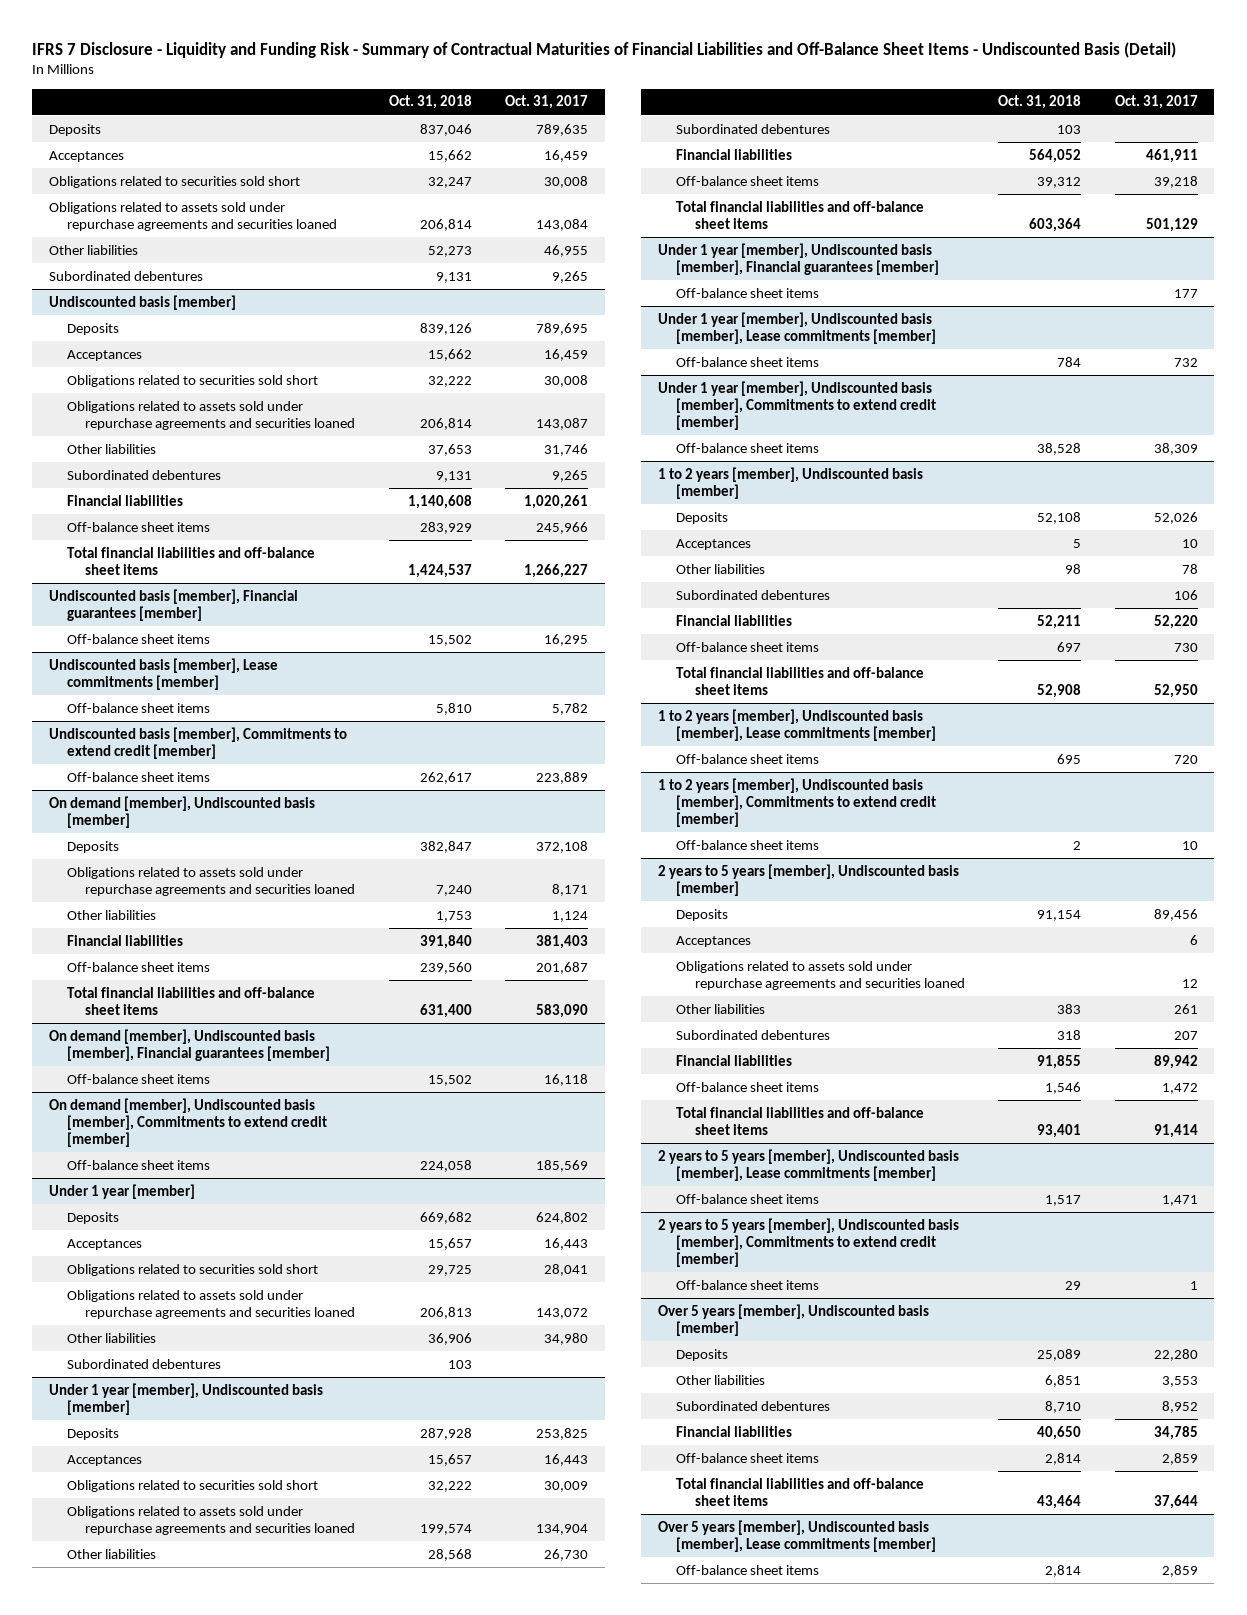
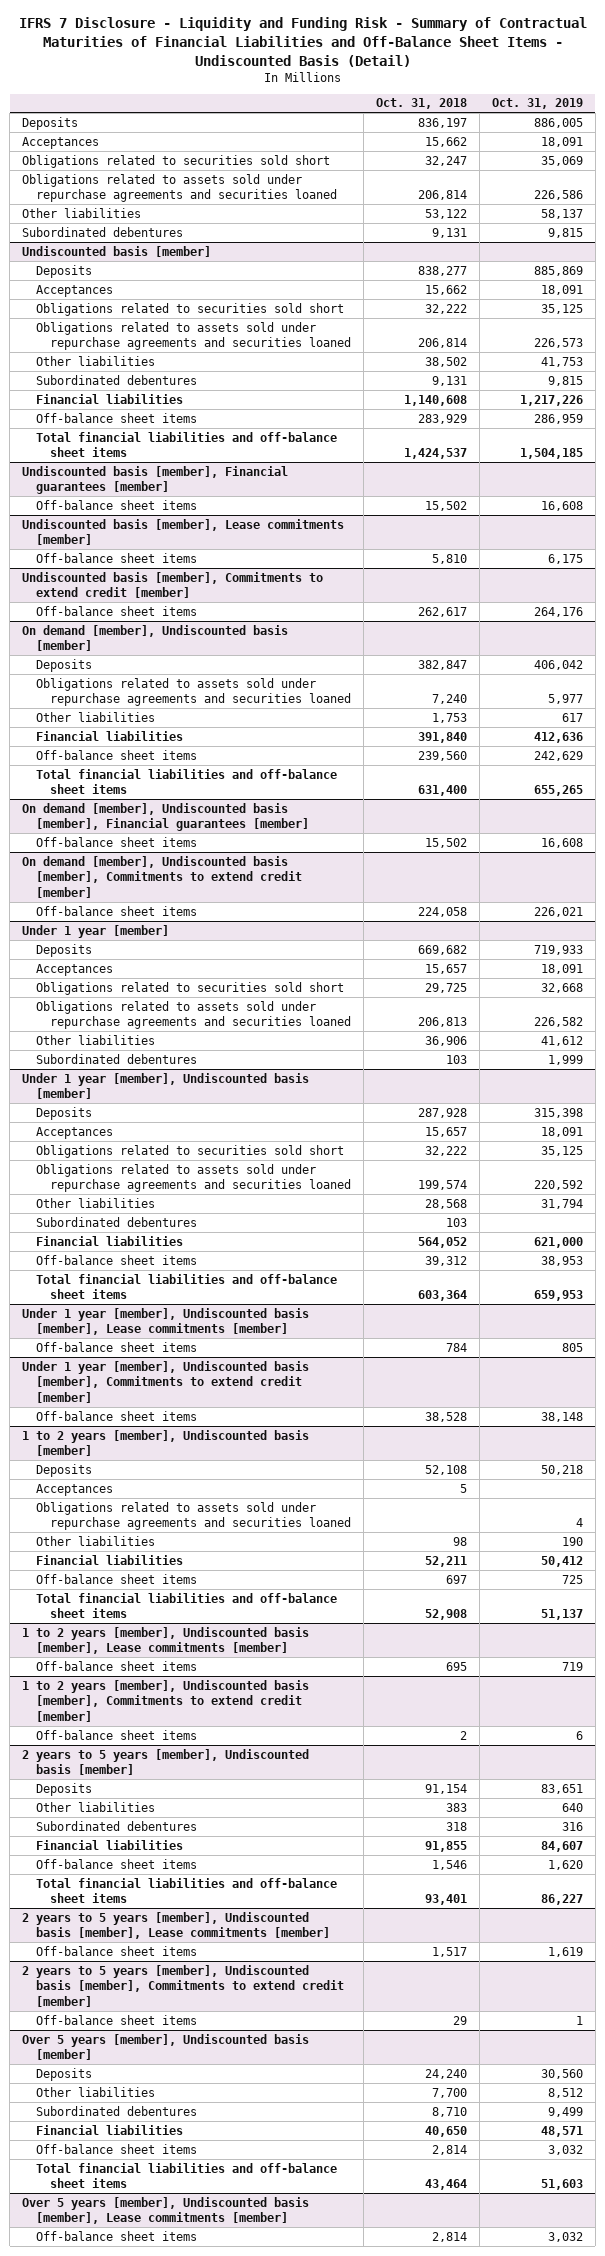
[505,95,589,110] Oct. 31, 2017 -> none
none -> [491,98,583,110] Oct. 31, 2019
[419,123,472,136] 837,046 -> [417,117,467,128] 836,197
[427,245,472,257] 52,273 -> [424,208,467,219] 53,122
[419,322,472,335] 839,126 -> [417,265,467,276] 838,277
[427,443,472,456] 37,653 -> [424,356,467,367] 38,502
[658,242,940,275] Under 1 year [member], Undiscounted basis [member], Financial guarantees [member] -> none
[676,287,820,298] Off-balance sheet items -> none
none -> [35,1501,351,1531] Obligations related to assets sold under repurchase agreements and securities loaned
[676,589,831,600] Subordinated debentures -> none
[676,935,752,947] Acceptances -> none
[676,960,965,990] Obligations related to assets sold under repurchase agreements and securities loaned -> none
[1037,1348,1082,1361] 25,089 -> [424,2068,467,2079] 24,240
[1045,1374,1082,1387] 6,851 -> [431,2087,467,2098] 7,700

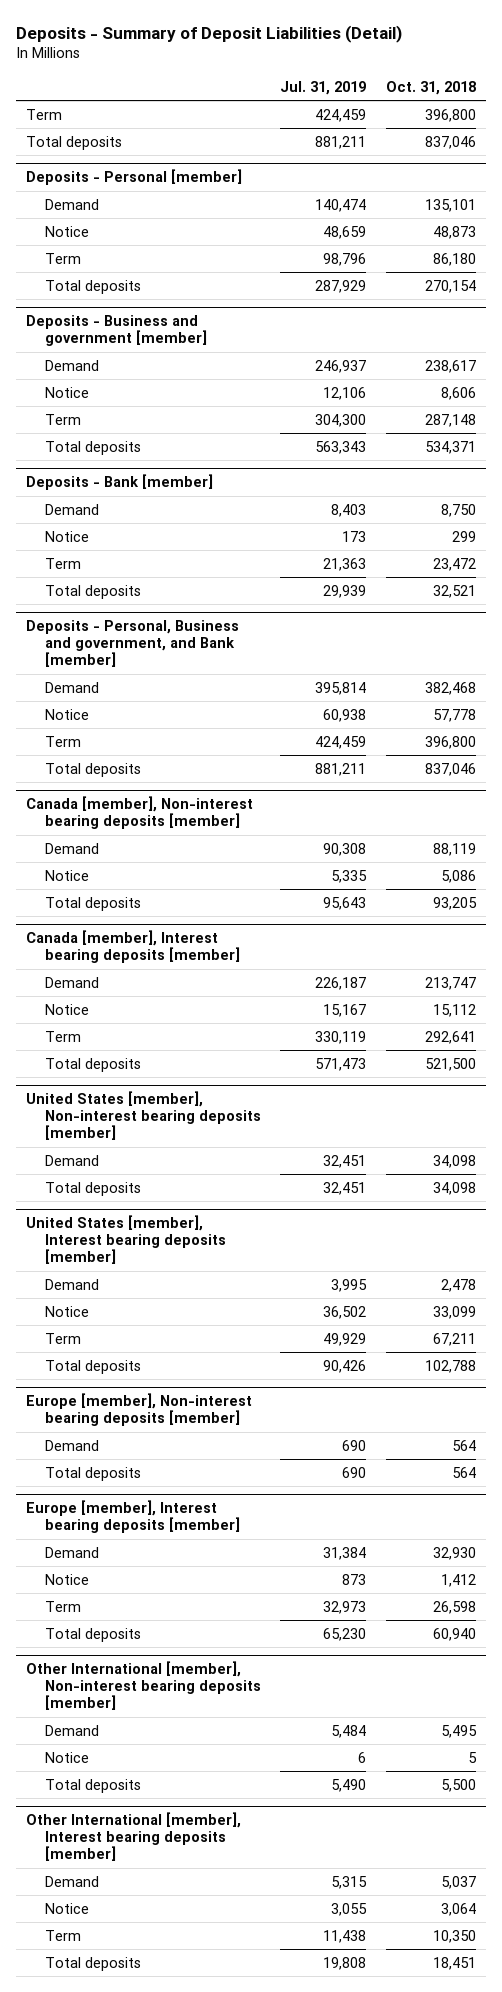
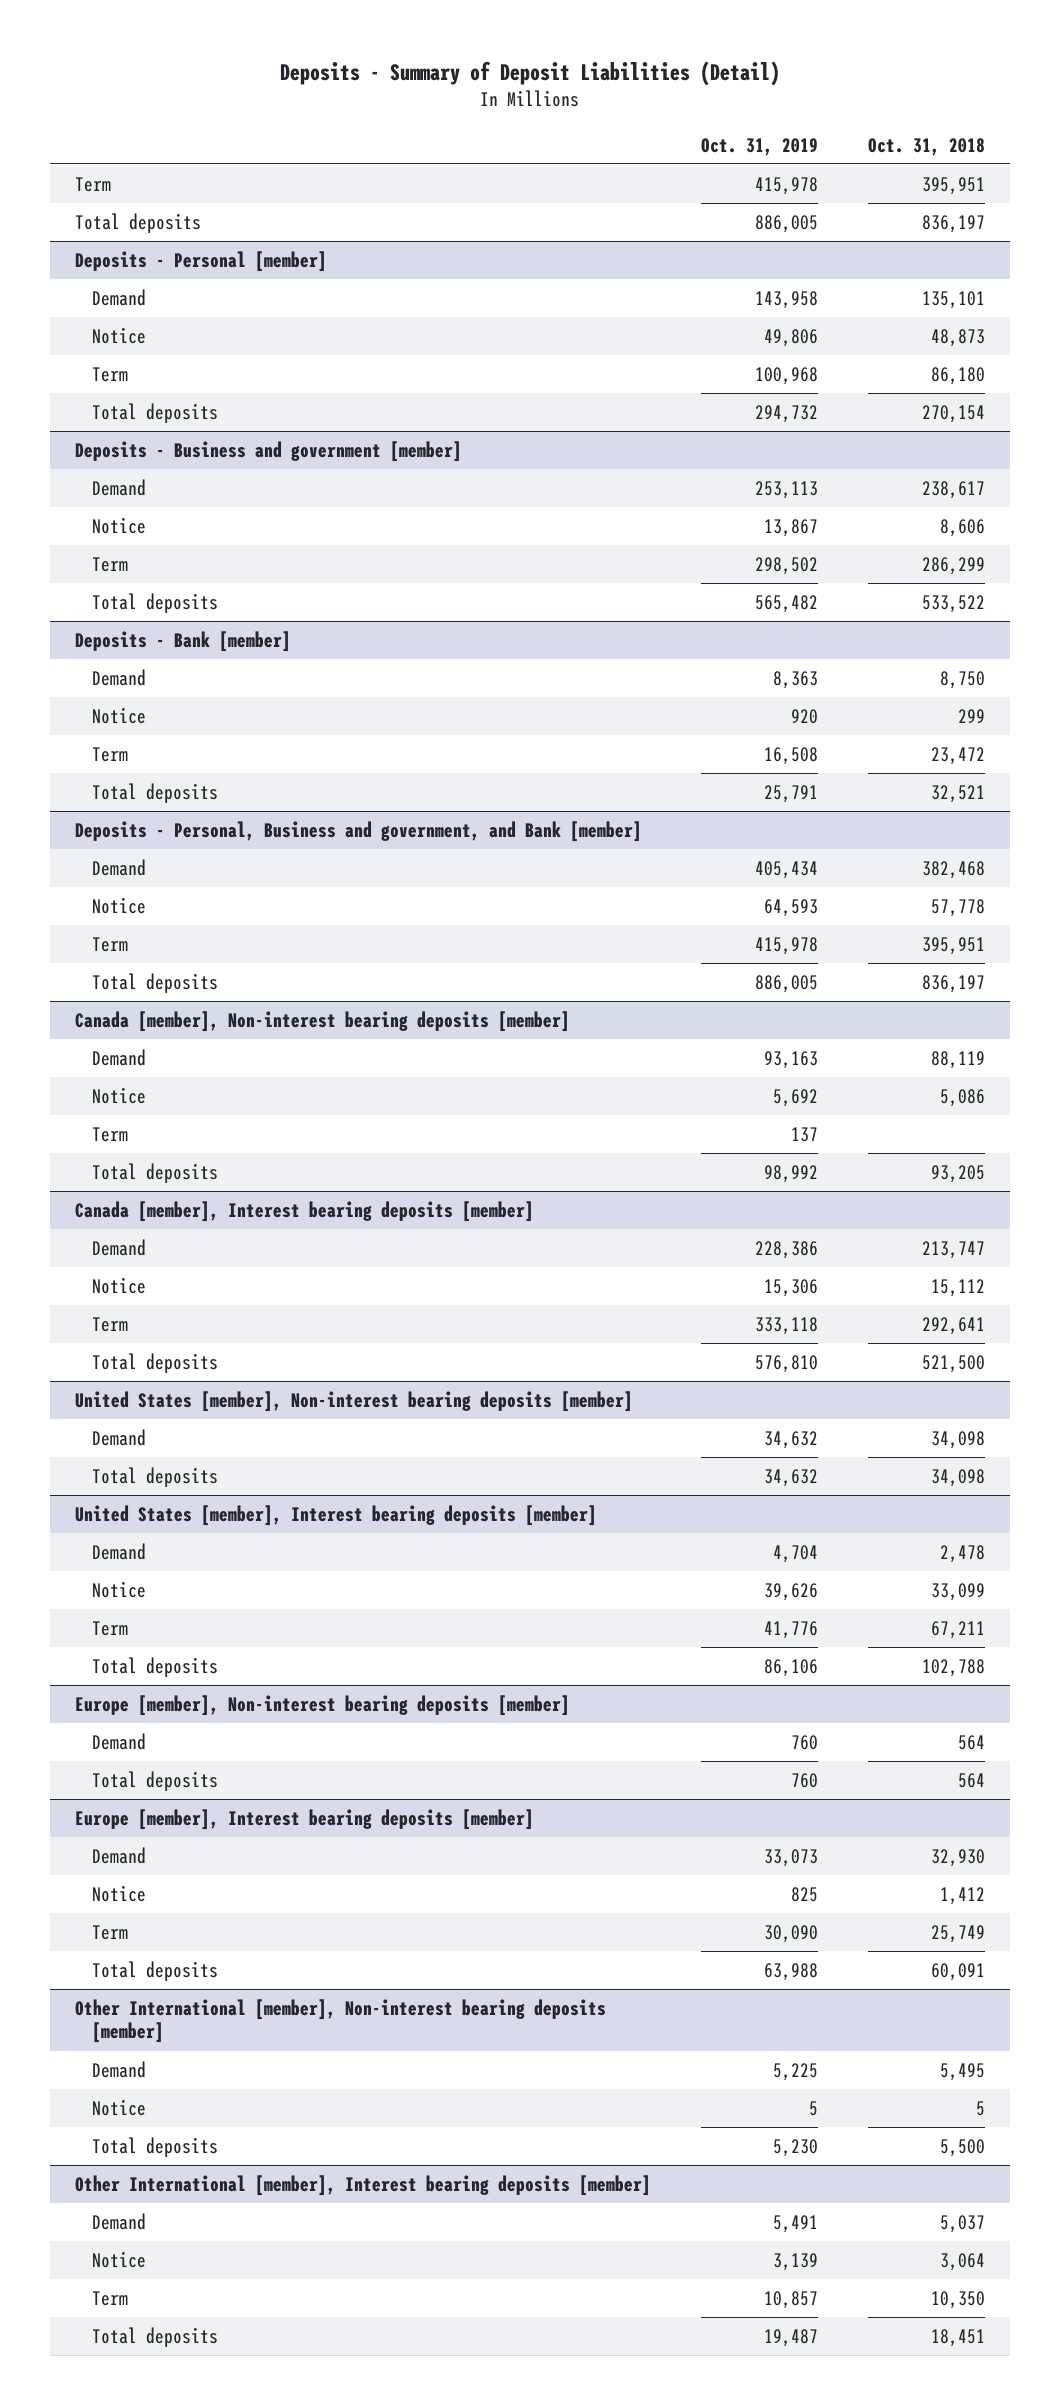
[280,80,367,95] Jul. 31, 2019 -> none
none -> [701,137,819,156] Oct. 31, 2019
[425,108,477,122] 396,800 -> [922,176,986,195] 395,951
[425,135,477,149] 837,046 -> [922,214,986,233] 836,197
[425,413,477,427] 287,148 -> [922,556,986,575] 286,299
[425,440,477,454] 534,371 -> [922,594,986,613] 533,522
[425,735,477,749] 396,800 -> [922,936,986,955] 395,951
[425,762,477,776] 837,046 -> [922,974,986,993] 836,197
none -> [92,1126,129,1142] Term
[433,1600,477,1614] 26,598 -> [931,1924,986,1943] 25,749
[433,1627,477,1641] 60,940 -> [931,1962,986,1981] 60,091

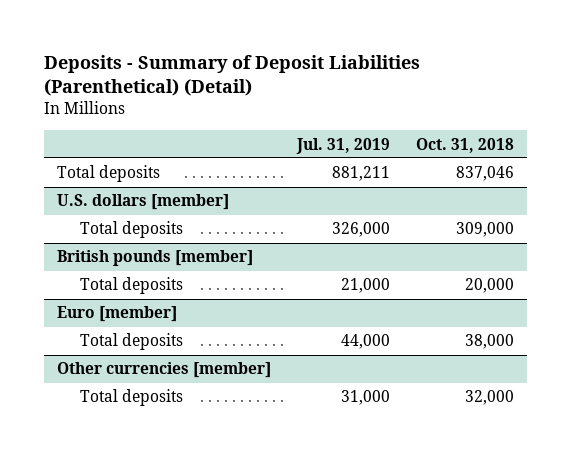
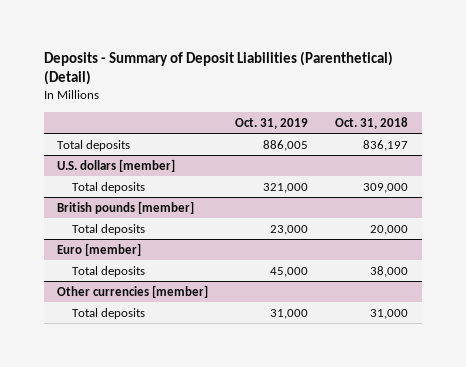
[296,137,391,154] Jul. 31, 2019 -> none
none -> [235,117,309,129] Oct. 31, 2019
[456,166,515,182] 837,046 -> [363,139,409,151] 836,197
[465,390,515,406] 32,000 -> [370,308,409,319] 31,000

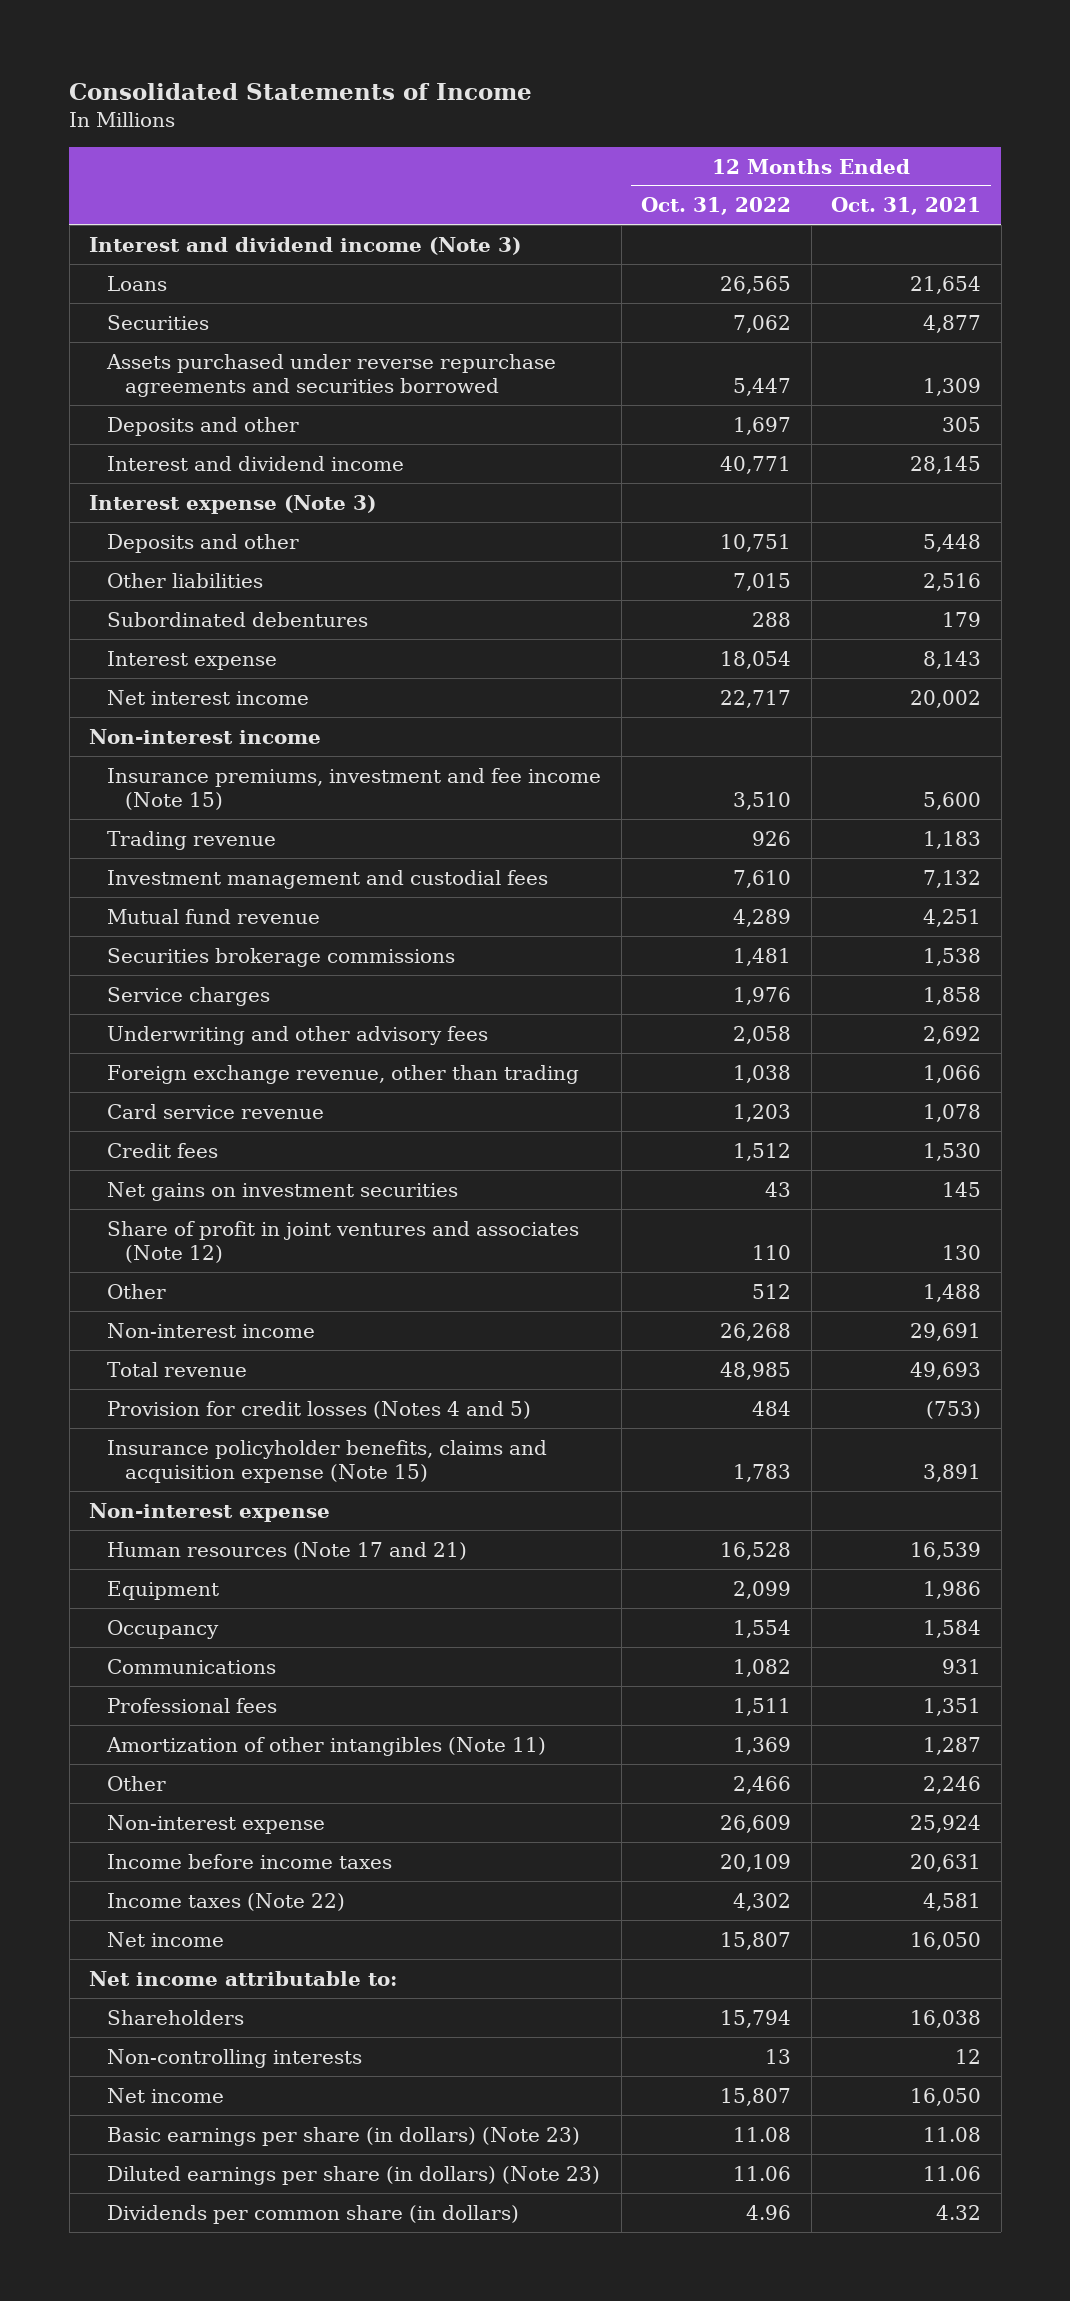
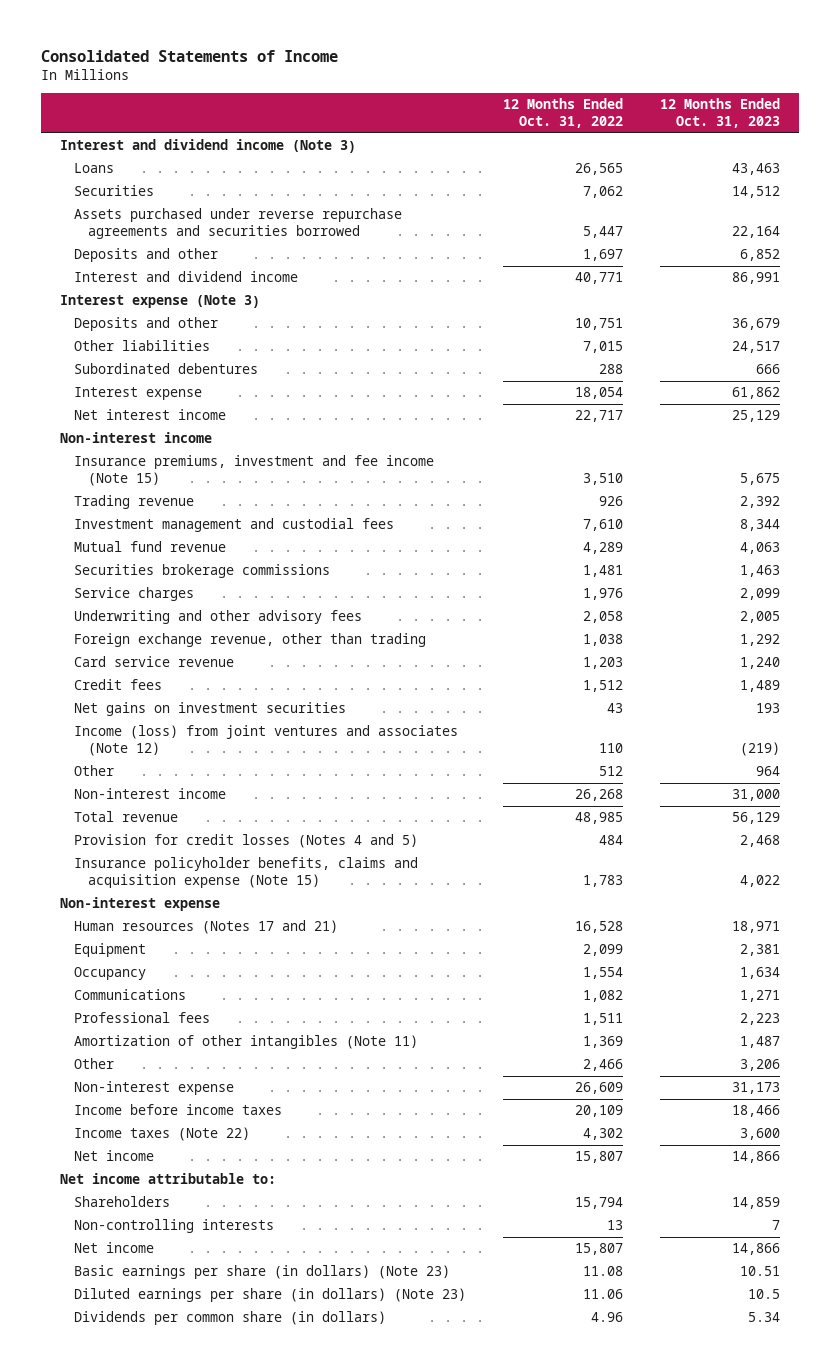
[831,197,982,216] Oct. 31, 2021 -> none
none -> [660,97,781,129] 12 Months Ended Oct. 31, 2023
[107,1220,580,1264] Share of profit in joint ventures and associates (Note 12) -> [73,725,458,757] Income (loss) from joint ventures and associates (Note 12)
[107,1541,468,1560] Human resources (Note 17 and 21) -> [73,920,338,935] Human resources (Notes 17 and 21)

